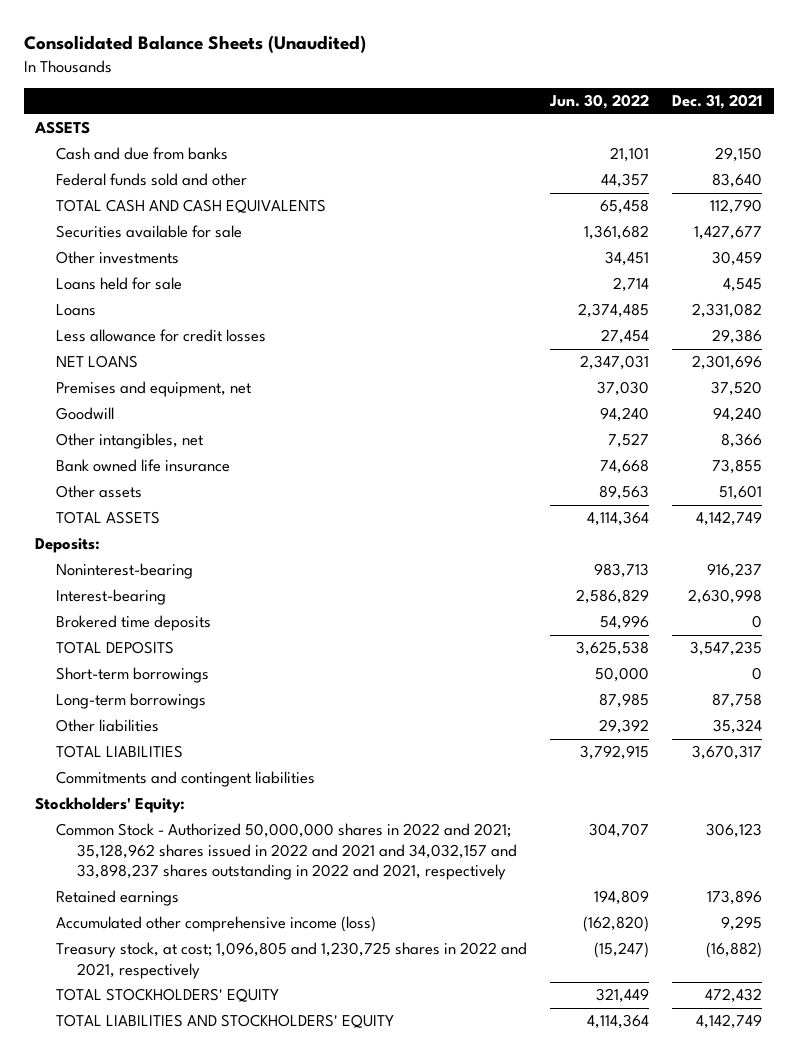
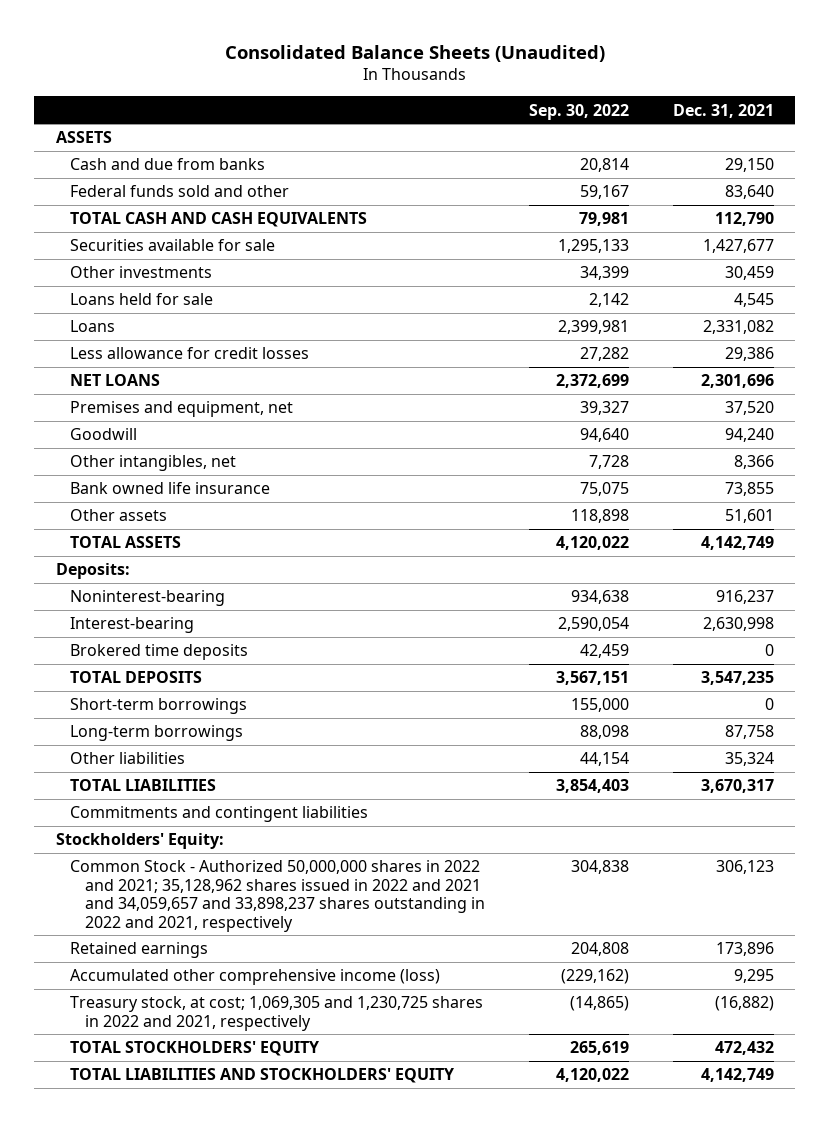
[549,94,650,110] Jun. 30, 2022 -> none
none -> [528,103,629,120] Sep. 30, 2022
[56,823,517,881] Common Stock - Authorized 50,000,000 shares in 2022 and 2021; 35,128,962 shares issued in 2022 and 2021 and 34,032,157 and 33,898,237 shares outstanding in 2022 and 2021, respectively -> [70,860,486,932] Common Stock - Authorized 50,000,000 shares in 2022 and 2021; 35,128,962 shares issued in 2022 and 2021 and 34,059,657 and 33,898,237 shares outstanding in 2022 and 2021, respectively
[56,942,528,979] Treasury stock, at cost; 1,096,805 and 1,230,725 shares in 2022 and 2021, respectively -> [70,996,484,1031] Treasury stock, at cost; 1,069,305 and 1,230,725 shares in 2022 and 2021, respectively

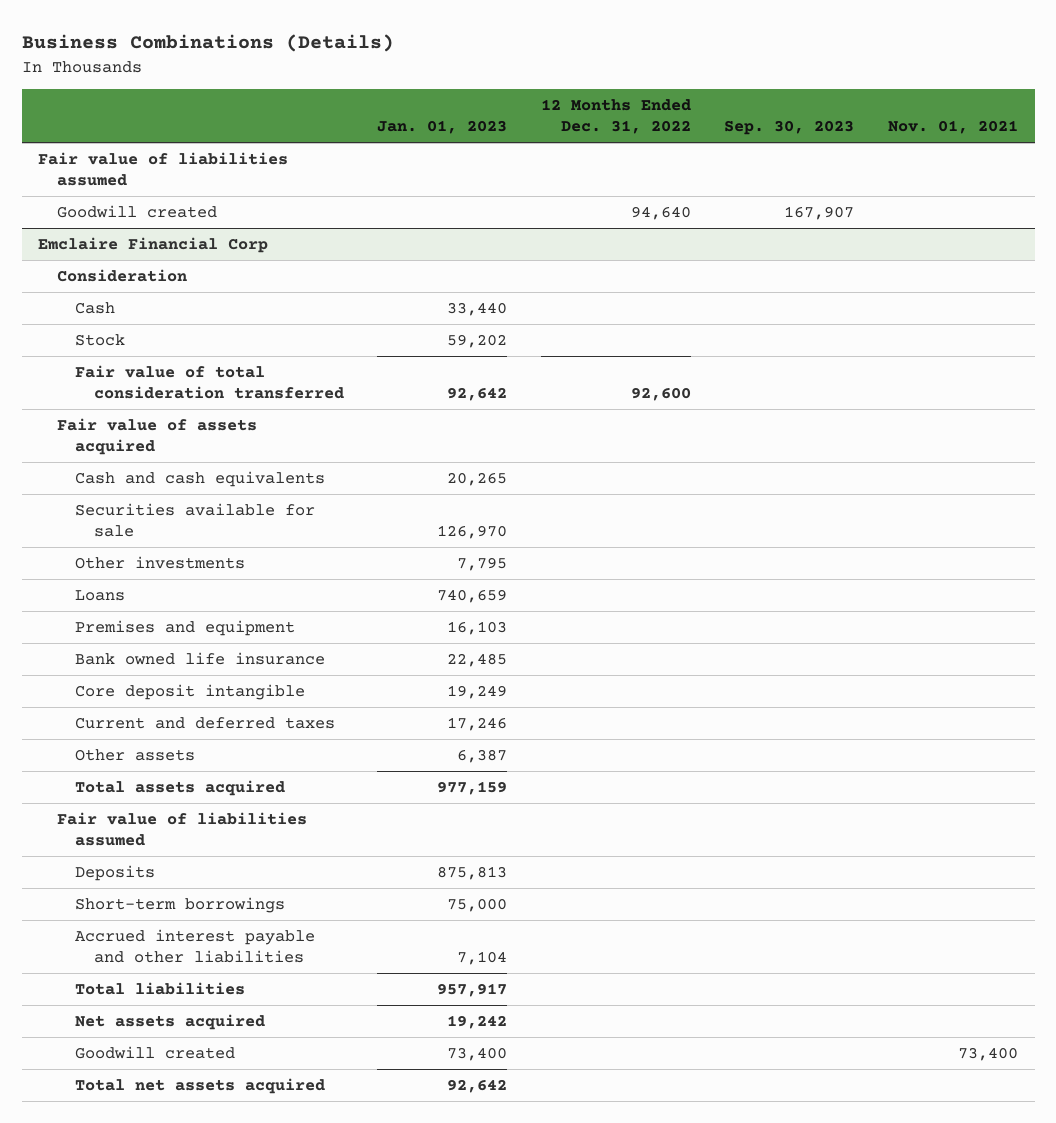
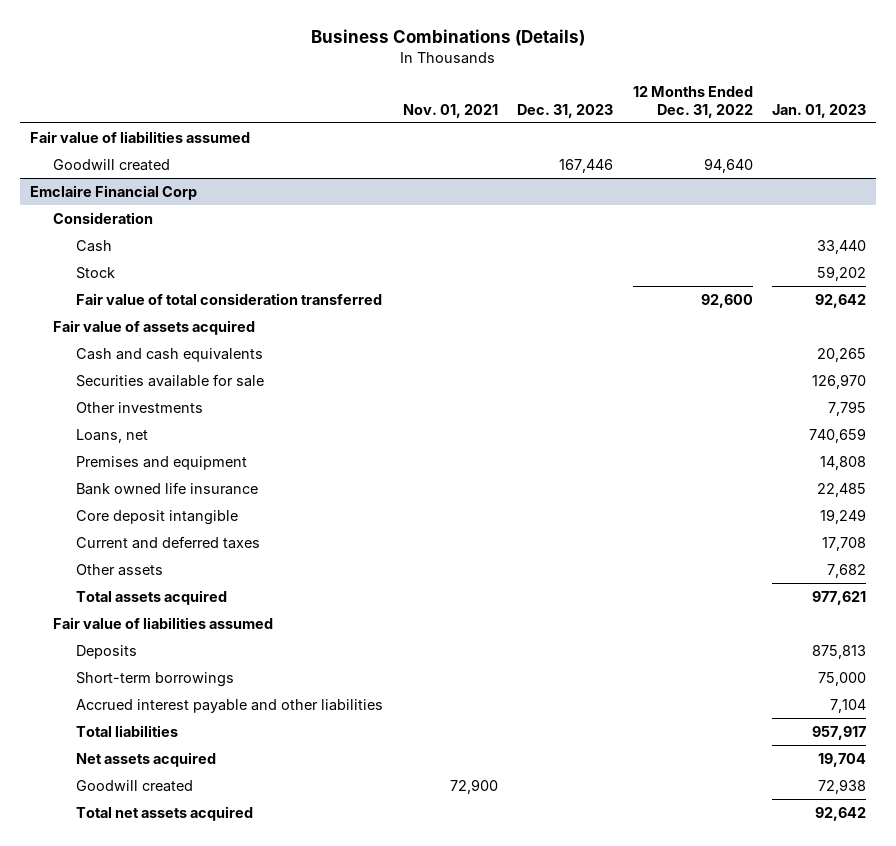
[724,120,855,136] Sep. 30, 2023 -> none
none -> [517,103,614,118] Dec. 31, 2023
[75,589,126,601] Loans -> [76,428,149,443] Loans, net
[447,620,508,635] 16,103 -> [820,455,867,470] 14,808
[447,716,508,731] 17,246 -> [822,536,867,551] 17,708
[457,748,508,763] 6,387 -> [827,563,867,578] 7,682
[437,780,508,795] 977,159 -> [812,590,867,605] 977,621
[447,1014,508,1029] 19,242 -> [818,752,867,767] 19,704
[447,1046,508,1061] 73,400 -> [818,778,867,794] 72,938
[957,1046,1018,1061] 73,400 -> [449,778,498,794] 72,900

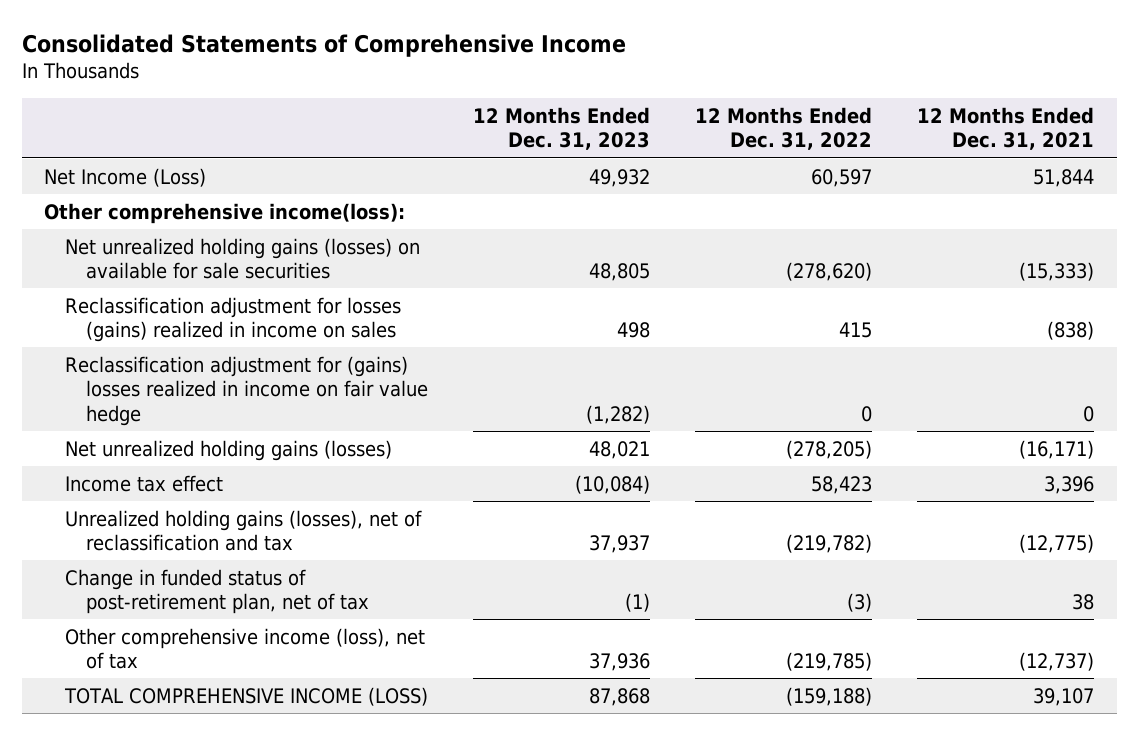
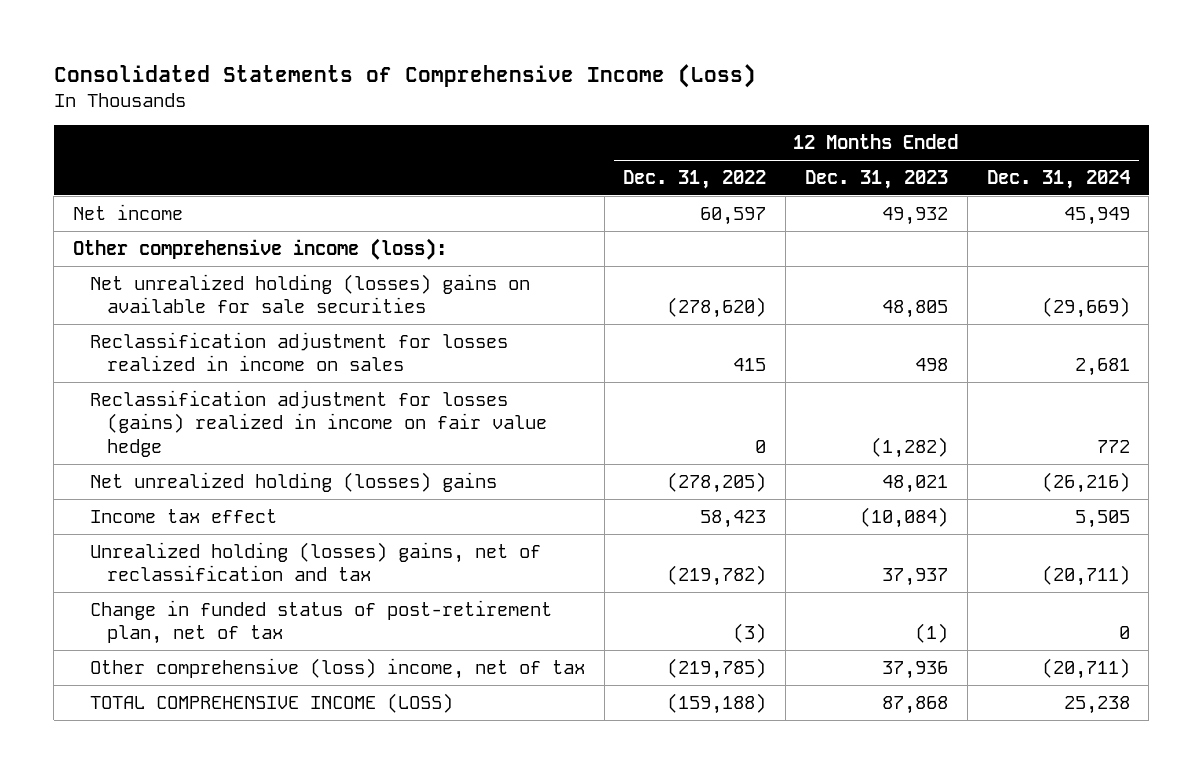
[21,33,626,57] Consolidated Statements of Comprehensive Income -> [53,64,756,89] Consolidated Statements of Comprehensive Income (Loss)
[917,106,1095,151] 12 Months Ended Dec. 31, 2021 -> none
none -> [986,169,1130,189] Dec. 31, 2024
[44,167,207,187] Net Income (Loss) -> [73,203,184,220] Net income
[44,202,406,224] Other comprehensive income(loss): -> [73,237,448,260] Other comprehensive income (loss):
[64,237,420,280] Net unrealized holding gains (losses) on available for sale securities -> [89,273,530,314] Net unrealized holding (losses) gains on available for sale securities
[64,296,401,343] Reclassification adjustment for losses (gains) realized in income on sales -> [89,331,508,372] Reclassification adjustment for losses realized in income on sales
[64,355,428,426] Reclassification adjustment for (gains) losses realized in income on fair value hedge -> [89,389,547,457] Reclassification adjustment for losses (gains) realized in income on fair value hedge
[64,439,392,461] Net unrealized holding gains (losses) -> [89,471,497,492] Net unrealized holding (losses) gains
[64,509,422,552] Unrealized holding gains (losses), net of reclassification and tax -> [89,541,541,582] Unrealized holding (losses) gains, net of reclassification and tax
[64,627,425,670] Other comprehensive income (loss), net of tax -> [89,657,585,679] Other comprehensive (loss) income, net of tax

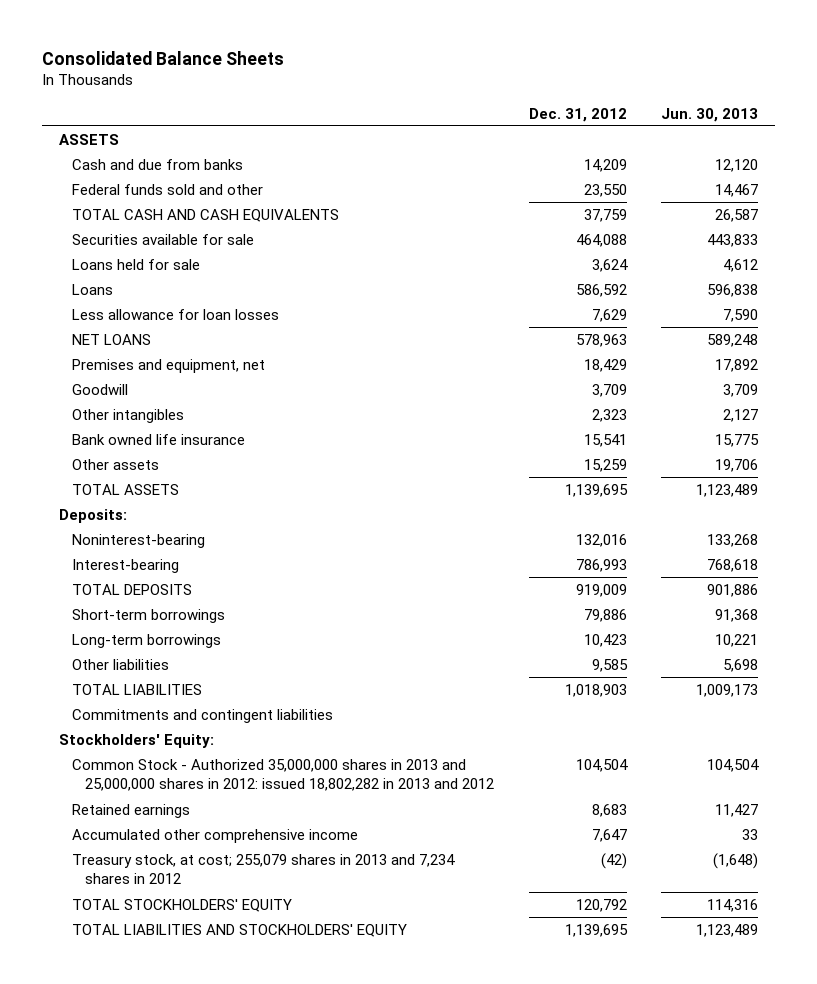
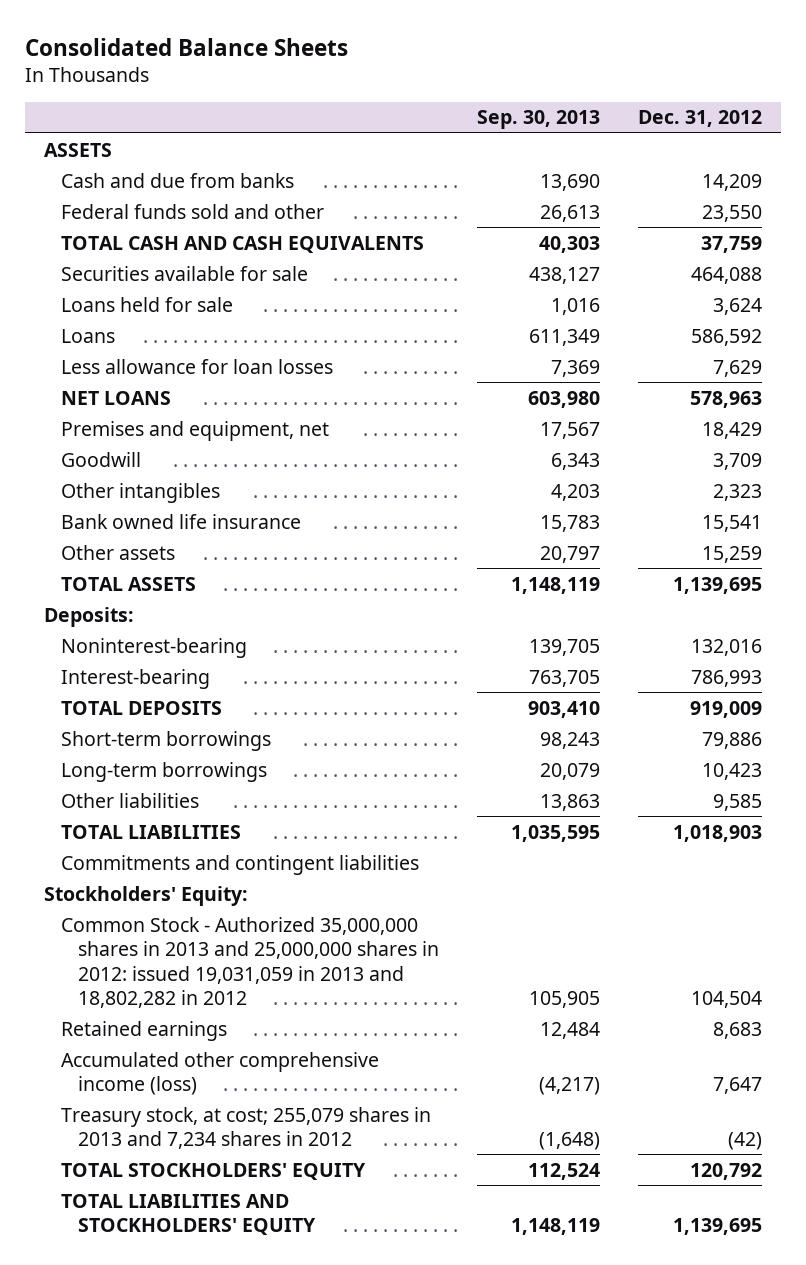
[661,107,759,122] Jun. 30, 2013 -> none
none -> [476,110,600,130] Sep. 30, 2013
[72,759,494,792] Common Stock - Authorized 35,000,000 shares in 2013 and 25,000,000 shares in 2012: issued 18,802,282 in 2013 and 2012 -> [60,916,439,1009] Common Stock - Authorized 35,000,000 shares in 2013 and 25,000,000 shares in 2012: issued 19,031,059 in 2013 and 18,802,282 in 2012
[72,829,359,844] Accumulated other comprehensive income -> [60,1051,379,1096] Accumulated other comprehensive income (loss)

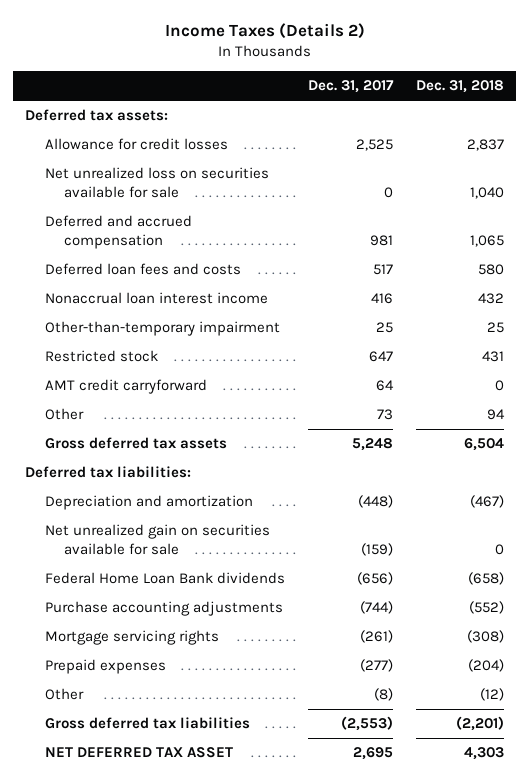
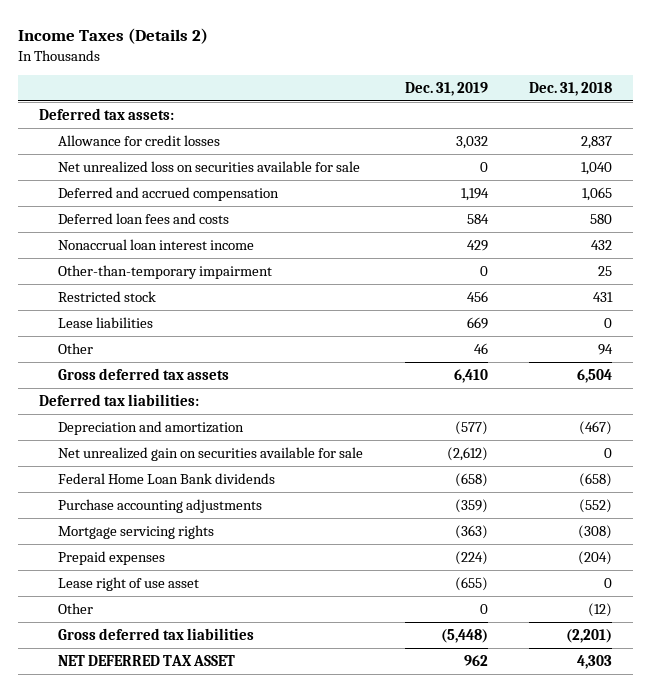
[307,80,394,94] Dec. 31, 2017 -> none
none -> [404,81,488,96] Dec. 31, 2019
[44,379,207,395] AMT credit carryforward -> none
none -> [58,316,154,328] Lease liabilities
none -> [58,576,200,591] Lease right of use asset

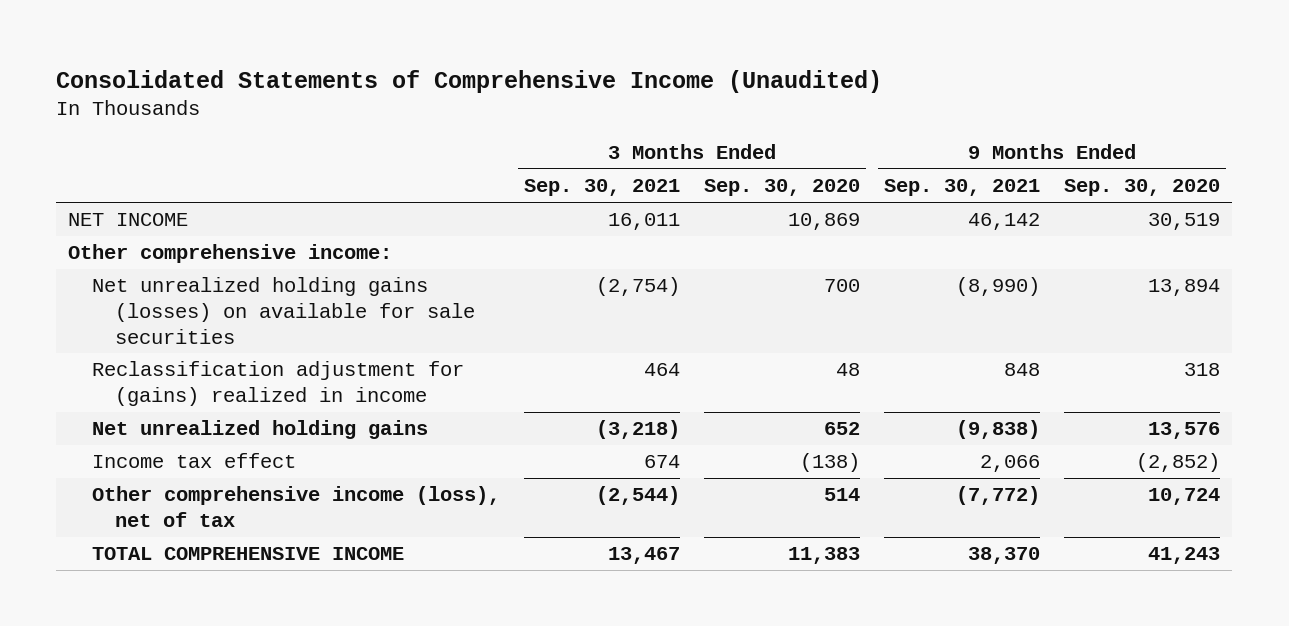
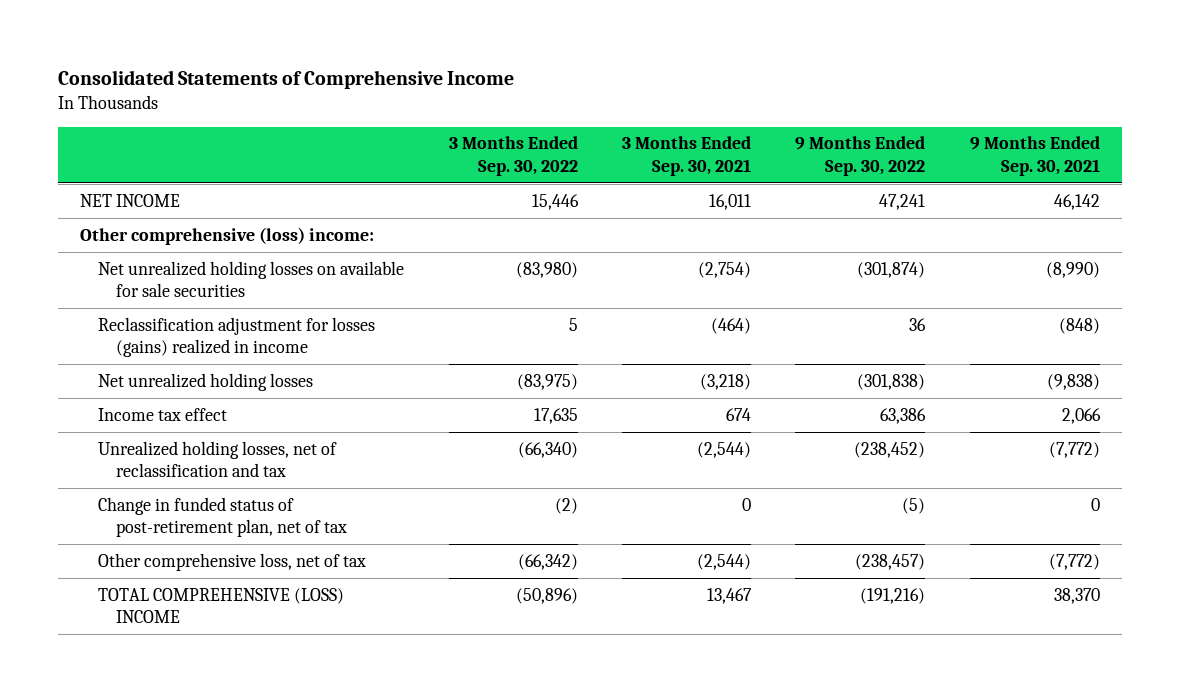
[56,69,883,93] Consolidated Statements of Comprehensive Income (Unaudited) -> [57,70,514,90] Consolidated Statements of Comprehensive Income
[704,179,861,197] Sep. 30, 2020 -> none
[1064,179,1221,197] Sep. 30, 2020 -> none
none -> [448,136,578,176] 3 Months Ended Sep. 30, 2022
none -> [795,136,926,176] 9 Months Ended Sep. 30, 2022
[68,244,393,264] Other comprehensive income: -> [80,226,375,245] Other comprehensive (loss) income:
[91,277,476,344] Net unrealized holding gains (losses) on available for sale securities -> [98,260,405,298] Net unrealized holding losses on available for sale securities
[91,361,464,406] Reclassification adjustment for (gains) realized in income -> [98,316,376,358] Reclassification adjustment for losses (gains) realized in income
[643,363,680,377] 464 -> [710,317,751,334] (464)
[1004,363,1041,377] 848 -> [1058,317,1100,334] (848)
[91,420,428,440] Net unrealized holding gains -> [98,372,314,391] Net unrealized holding losses
none -> [98,440,338,478] Unrealized holding losses, net of reclassification and tax
none -> [98,496,348,538] Change in funded status of post-retirement plan, net of tax
[91,486,500,527] Other comprehensive income (loss), net of tax -> [98,552,367,571] Other comprehensive loss, net of tax
[91,547,404,561] TOTAL COMPREHENSIVE INCOME -> [98,587,345,624] TOTAL COMPREHENSIVE (LOSS) INCOME

